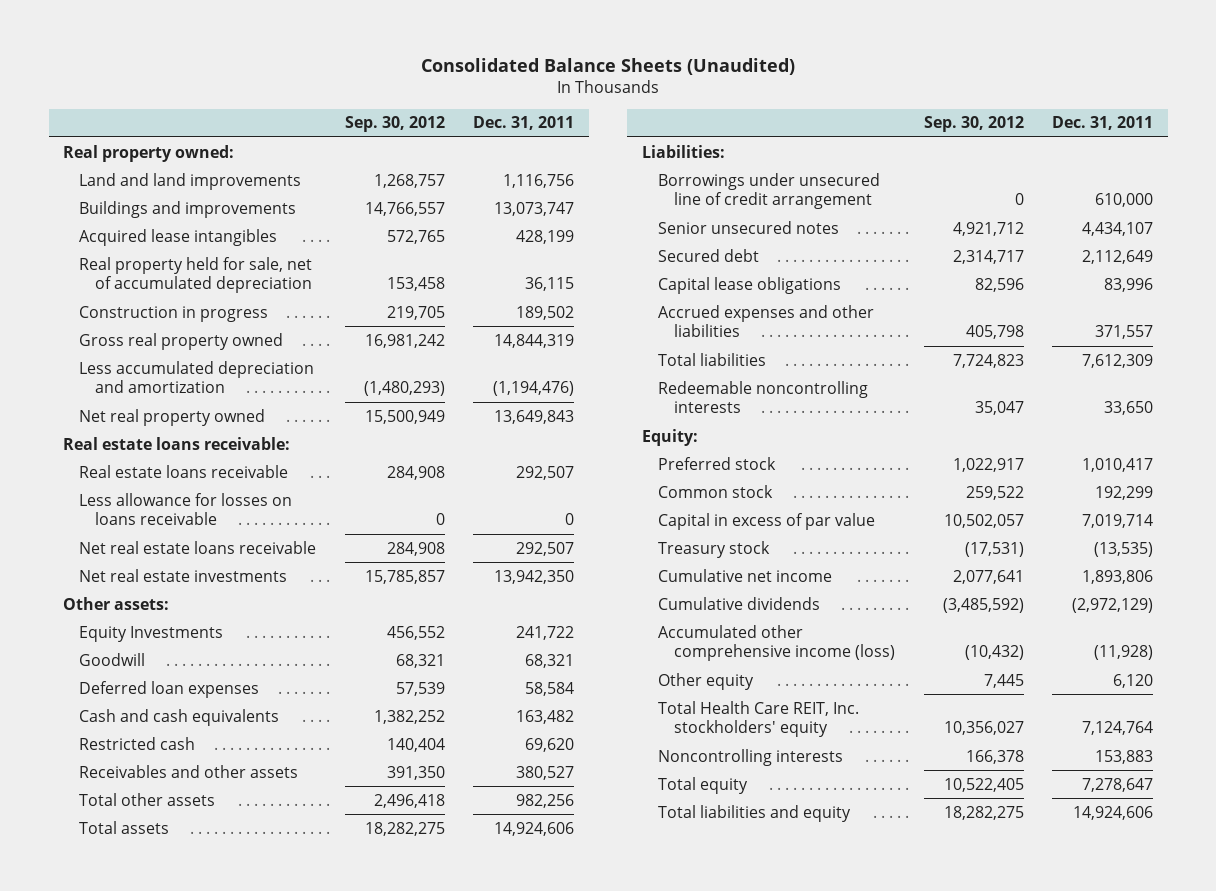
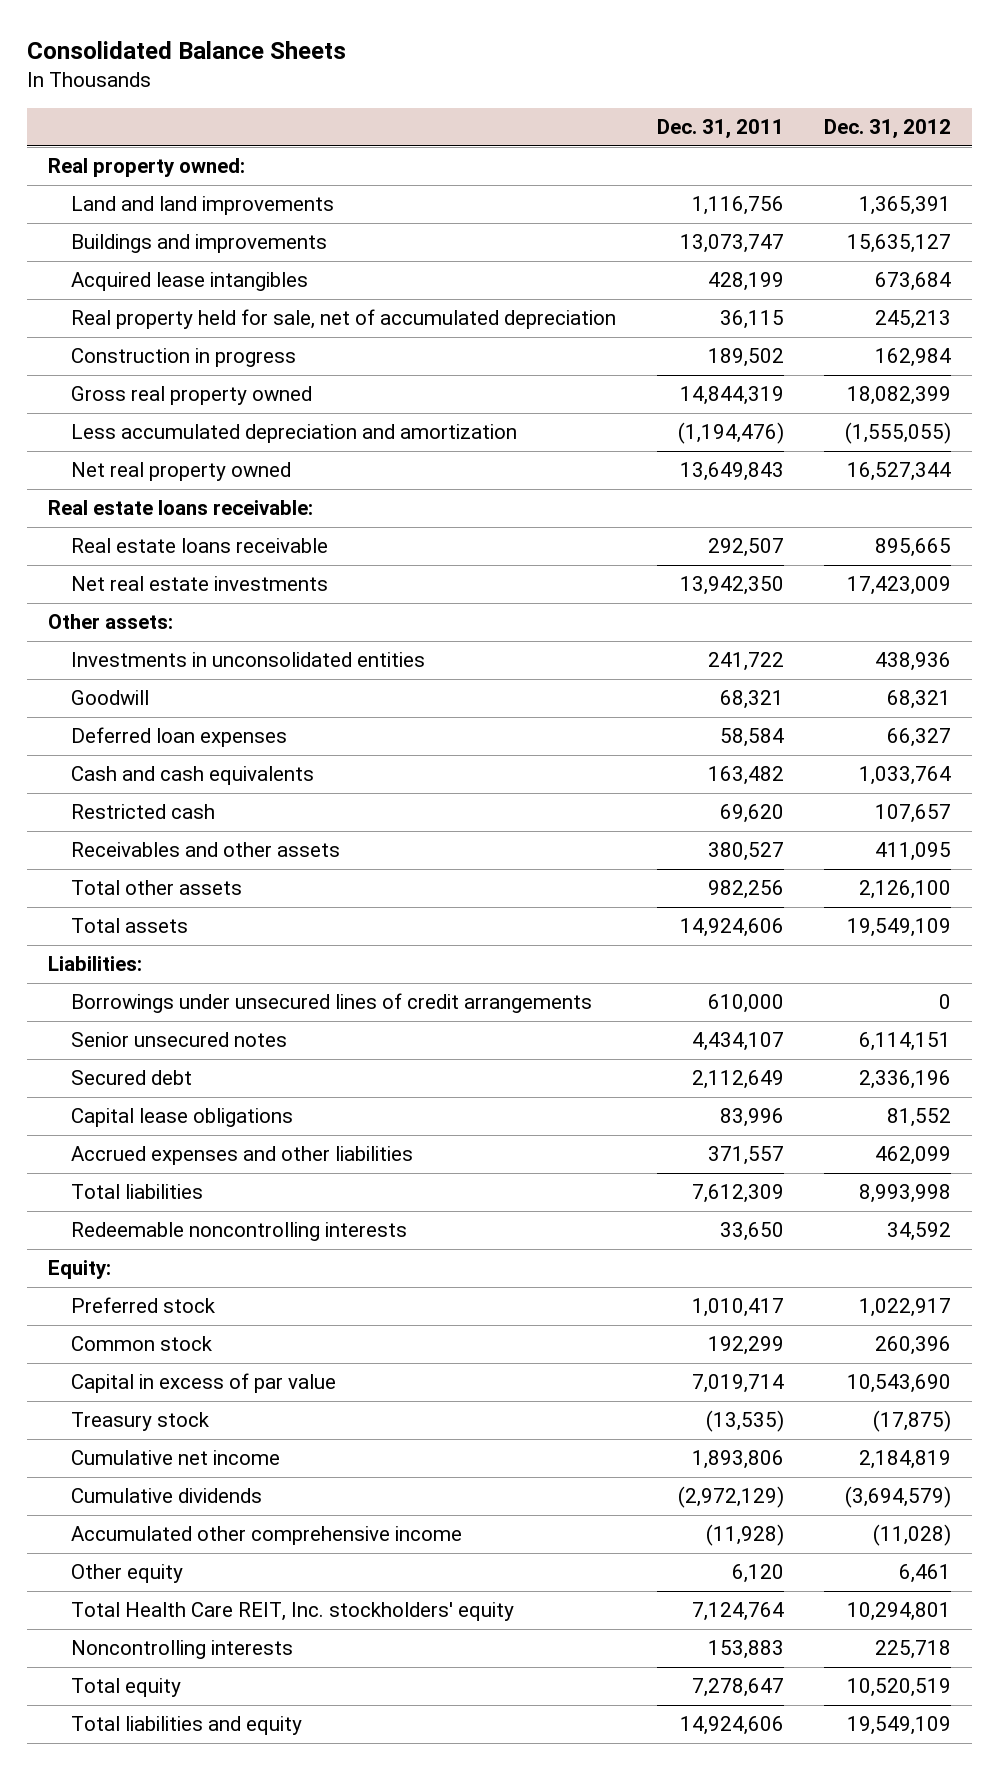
[421,58,796,76] Consolidated Balance Sheets (Unaudited) -> [27,41,347,60] Consolidated Balance Sheets
[344,116,445,133] Sep. 30, 2012 -> none
none -> [824,119,952,140] Dec. 31, 2012
[78,492,292,526] Less allowance for losses on loans receivable -> none
[78,540,316,554] Net real estate loans receivable -> none
[78,625,223,642] Equity Investments -> [70,652,425,668] Investments in unconsolidated entities
[657,172,880,210] Borrowings under unsecured line of credit arrangement -> [70,993,592,1014] Borrowings under unsecured lines of credit arrangements
[657,624,895,662] Accumulated other comprehensive income (loss) -> [70,1526,462,1546] Accumulated other comprehensive income

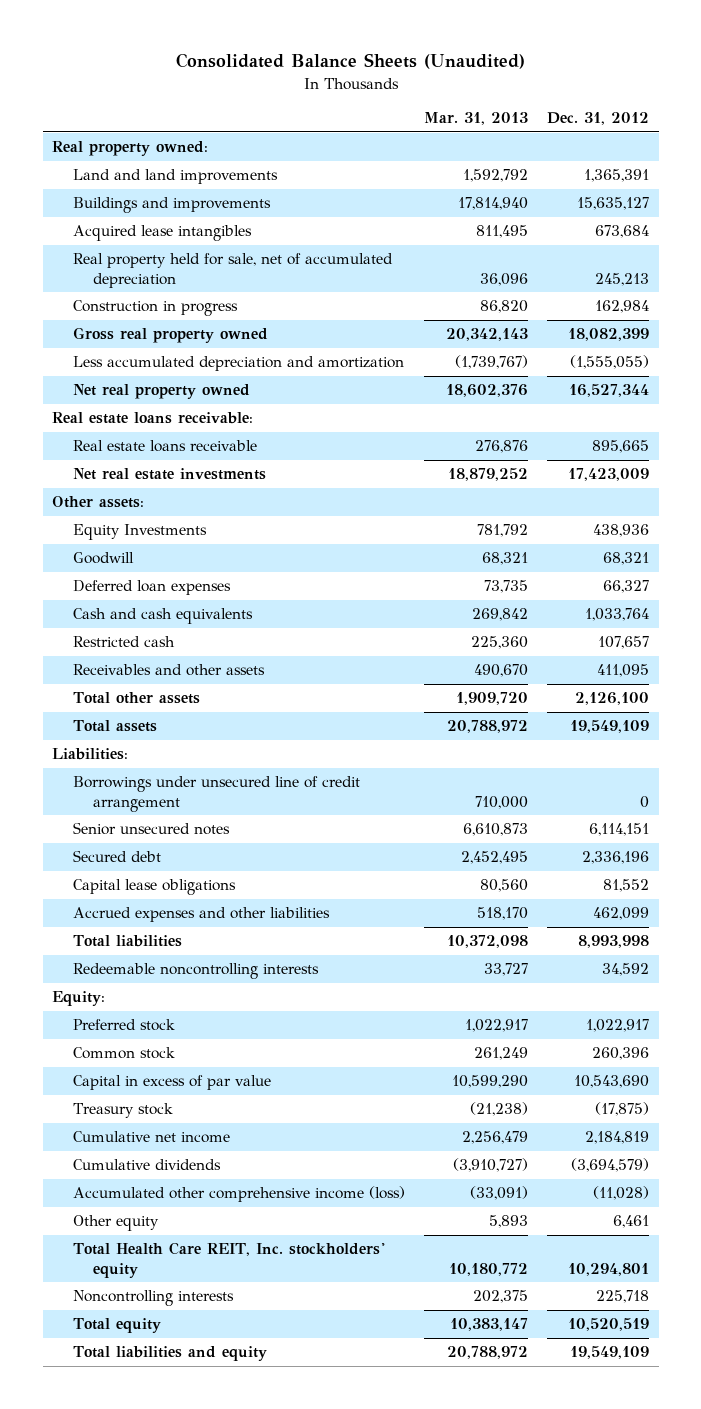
[27,41,347,60] Consolidated Balance Sheets -> [175,53,525,70] Consolidated Balance Sheets (Unaudited)
[656,119,784,140] Dec. 31, 2011 -> none
none -> [423,112,528,126] Mar. 31, 2013
[70,652,425,668] Investments in unconsolidated entities -> [72,524,207,541] Equity Investments
[70,993,592,1014] Borrowings under unsecured lines of credit arrangements -> [72,776,360,812] Borrowings under unsecured line of credit arrangement
[70,1526,462,1546] Accumulated other comprehensive income -> [72,1186,405,1203] Accumulated other comprehensive income (loss)

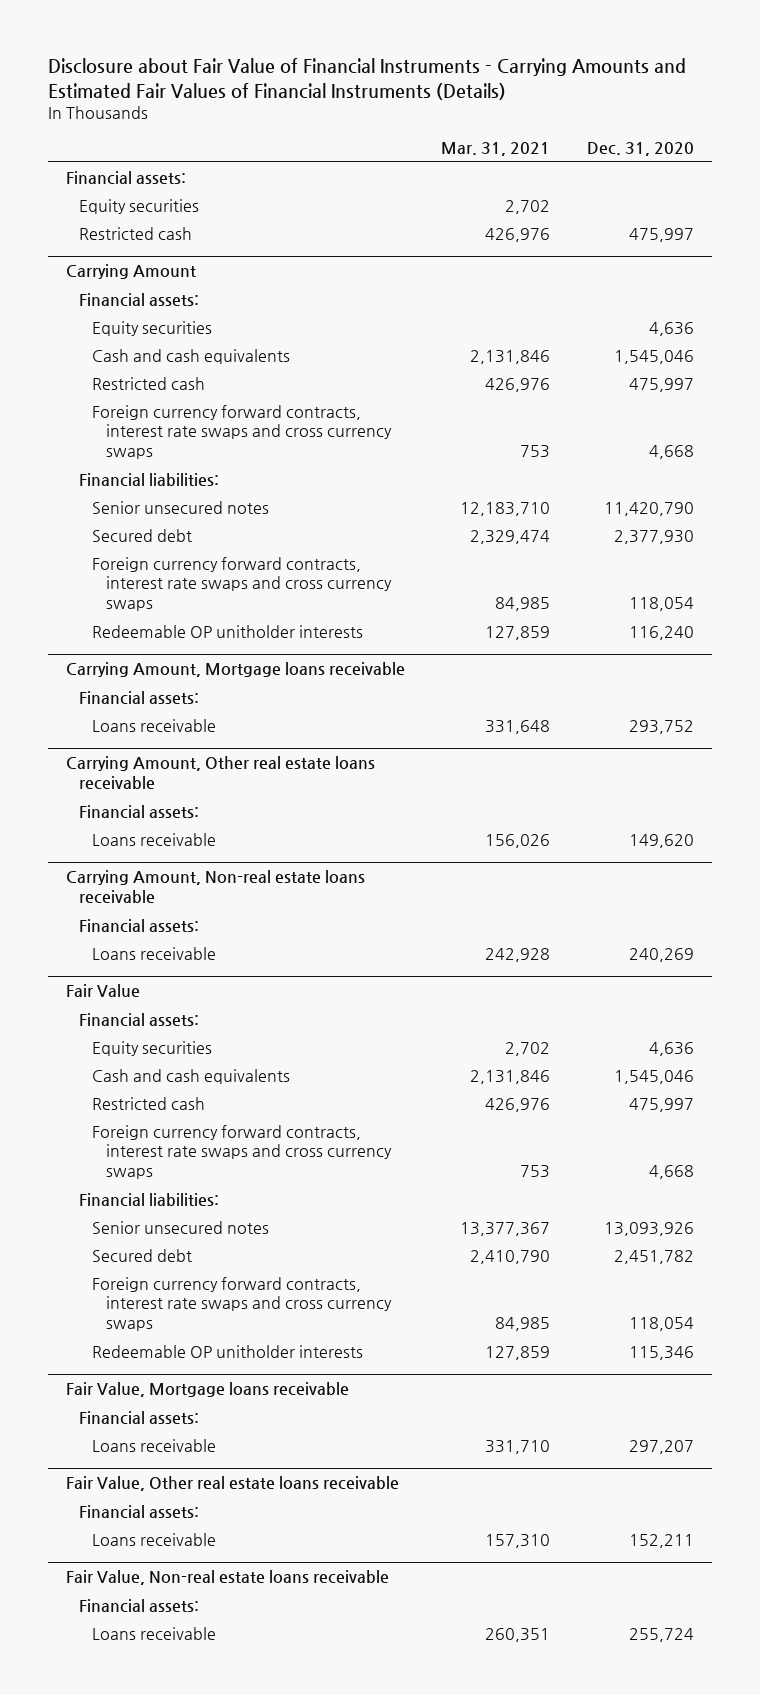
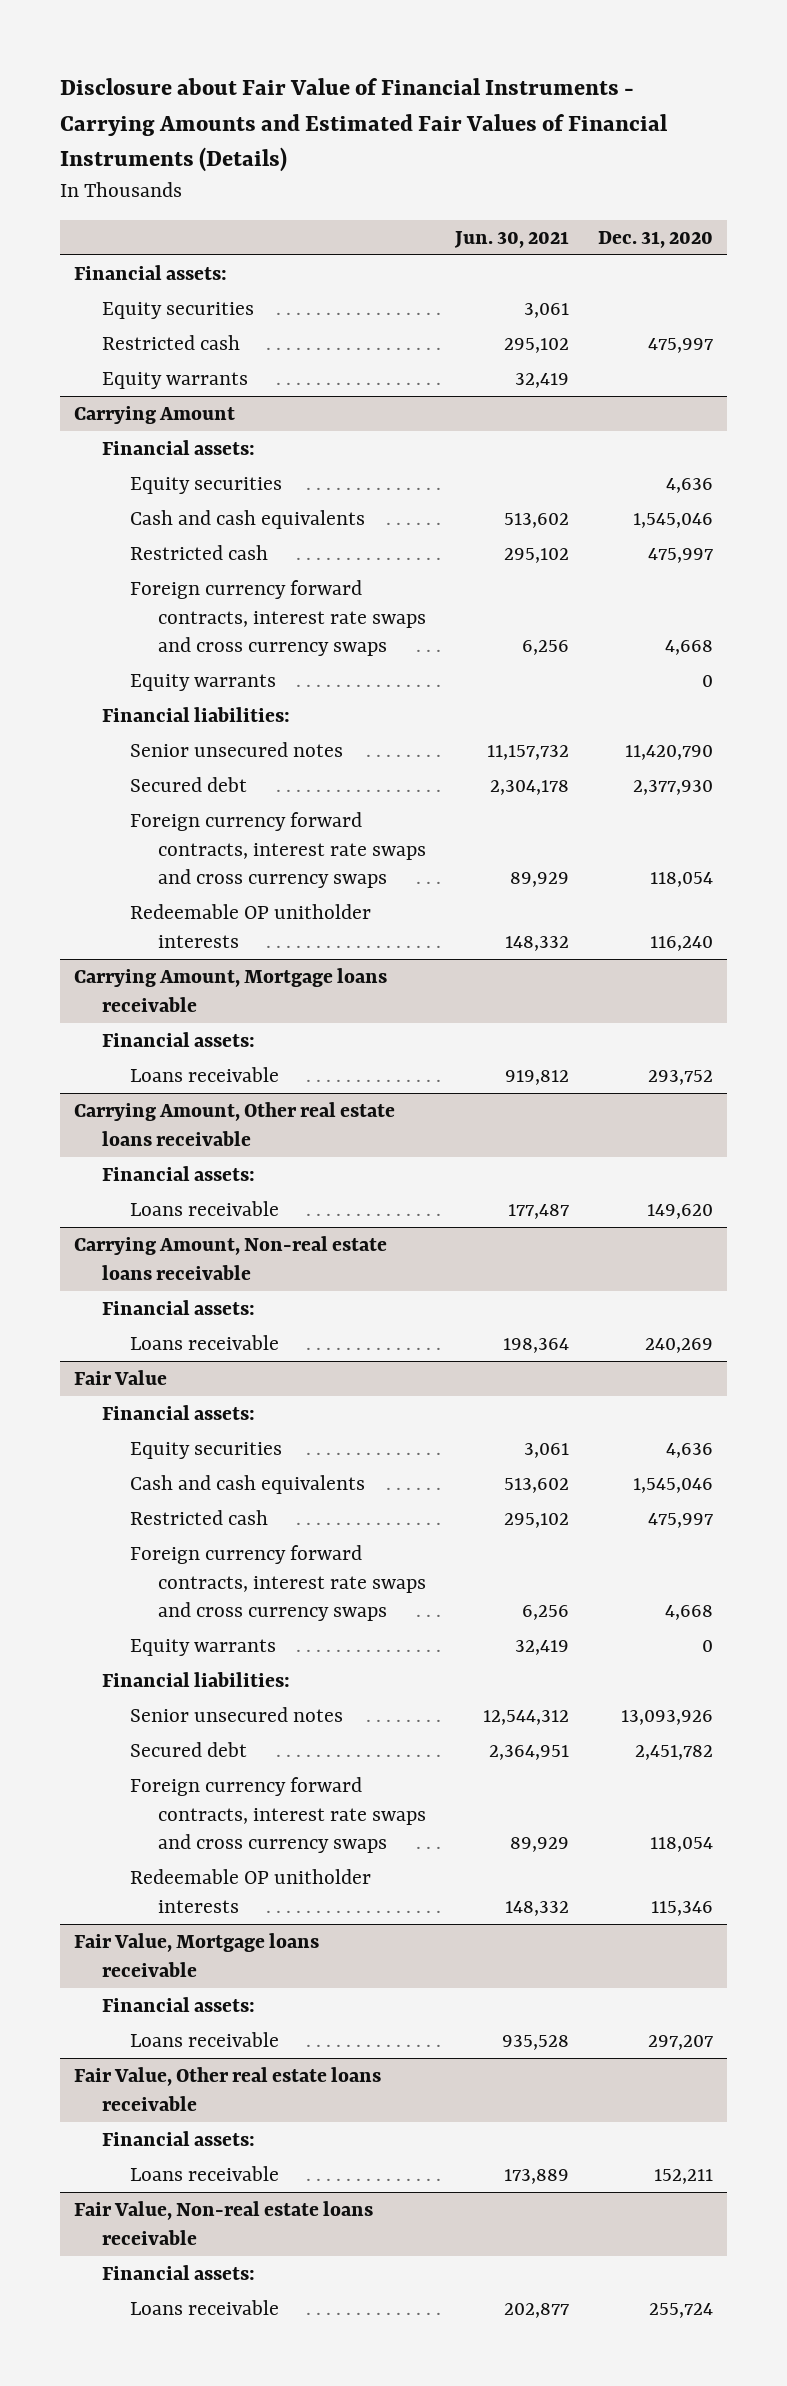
[441,142,551,157] Mar. 31, 2021 -> none
none -> [454,230,570,248] Jun. 30, 2021
none -> [102,371,249,389] Equity warrants
none -> [130,673,277,691] Equity warrants
none -> [130,1638,277,1656] Equity warrants

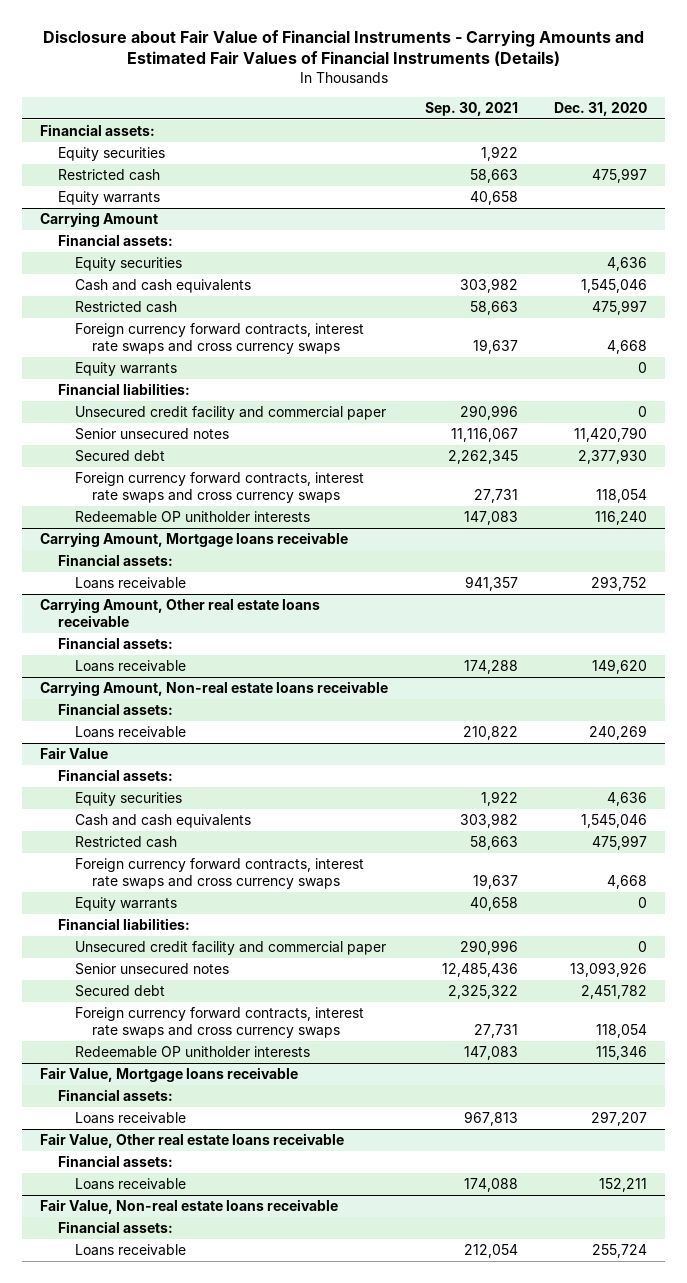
[454,230,570,248] Jun. 30, 2021 -> none
none -> [424,101,518,116] Sep. 30, 2021
none -> [74,405,386,420] Unsecured credit facility and commercial paper
none -> [74,940,386,955] Unsecured credit facility and commercial paper

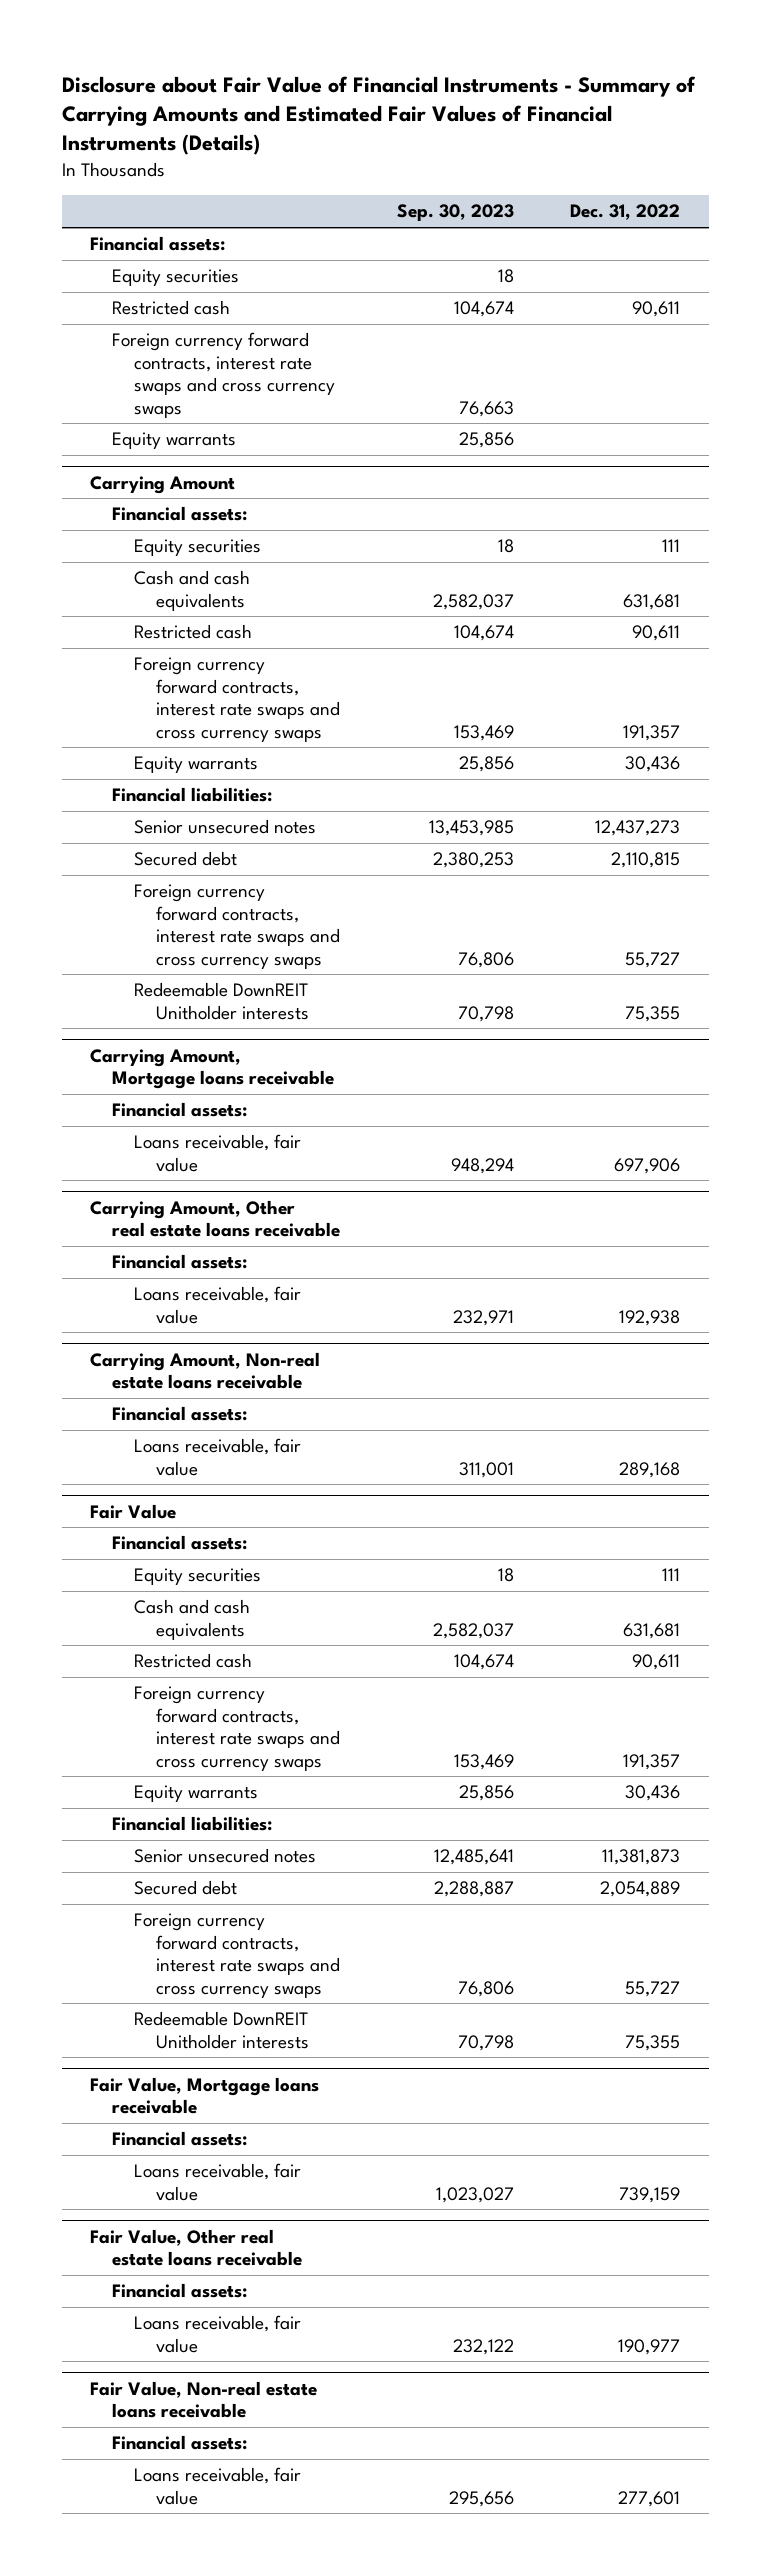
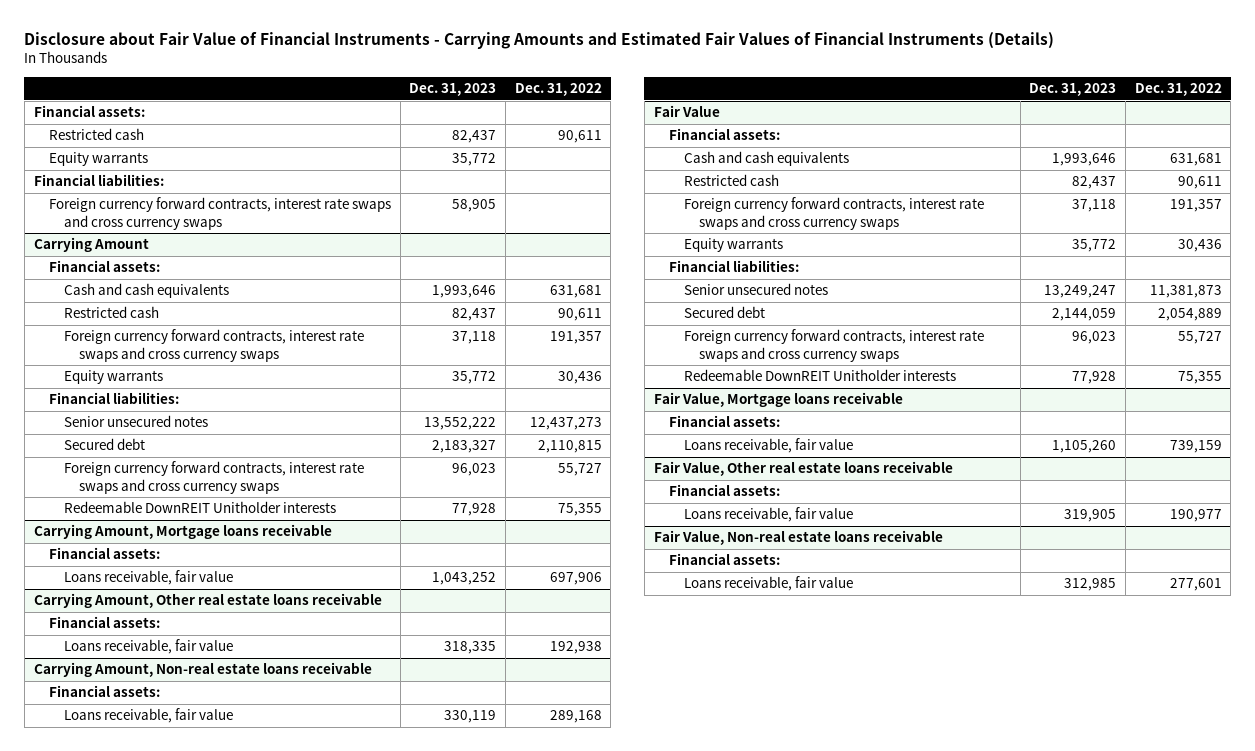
[62,75,697,156] Disclosure about Fair Value of Financial Instruments - Summary of Carrying Amounts and Estimated Fair Values of Financial Instruments (Details) -> [24,32,1055,50] Disclosure about Fair Value of Financial Instruments - Carrying Amounts and Estimated Fair Values of Financial Instruments (Details)
[396,204,514,222] Sep. 30, 2023 -> none
none -> [409,83,497,97] Dec. 31, 2023
[112,269,240,287] Equity securities -> none
none -> [33,174,164,187] Financial liabilities:
[112,332,335,418] Foreign currency forward contracts, interest rate swaps and cross currency swaps -> [48,197,391,230] Foreign currency forward contracts, interest rate swaps and cross currency swaps
[133,539,261,557] Equity securities -> none
[133,1568,261,1586] Equity securities -> none

